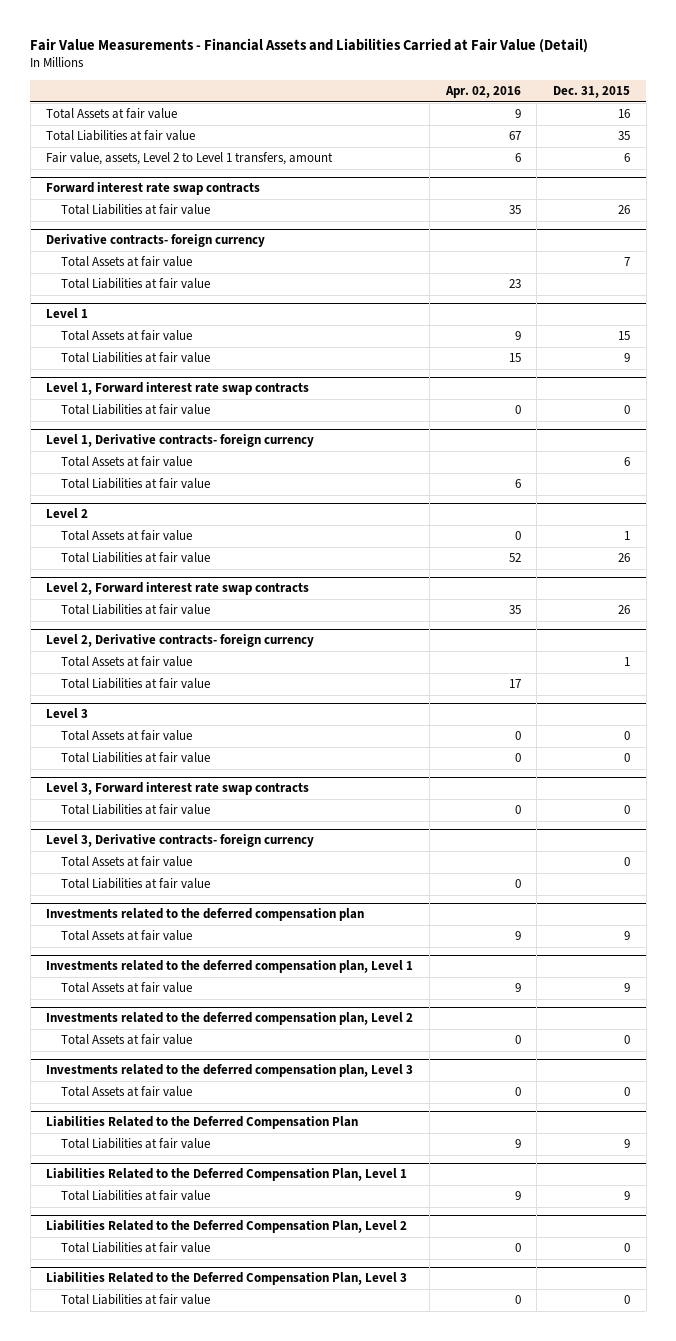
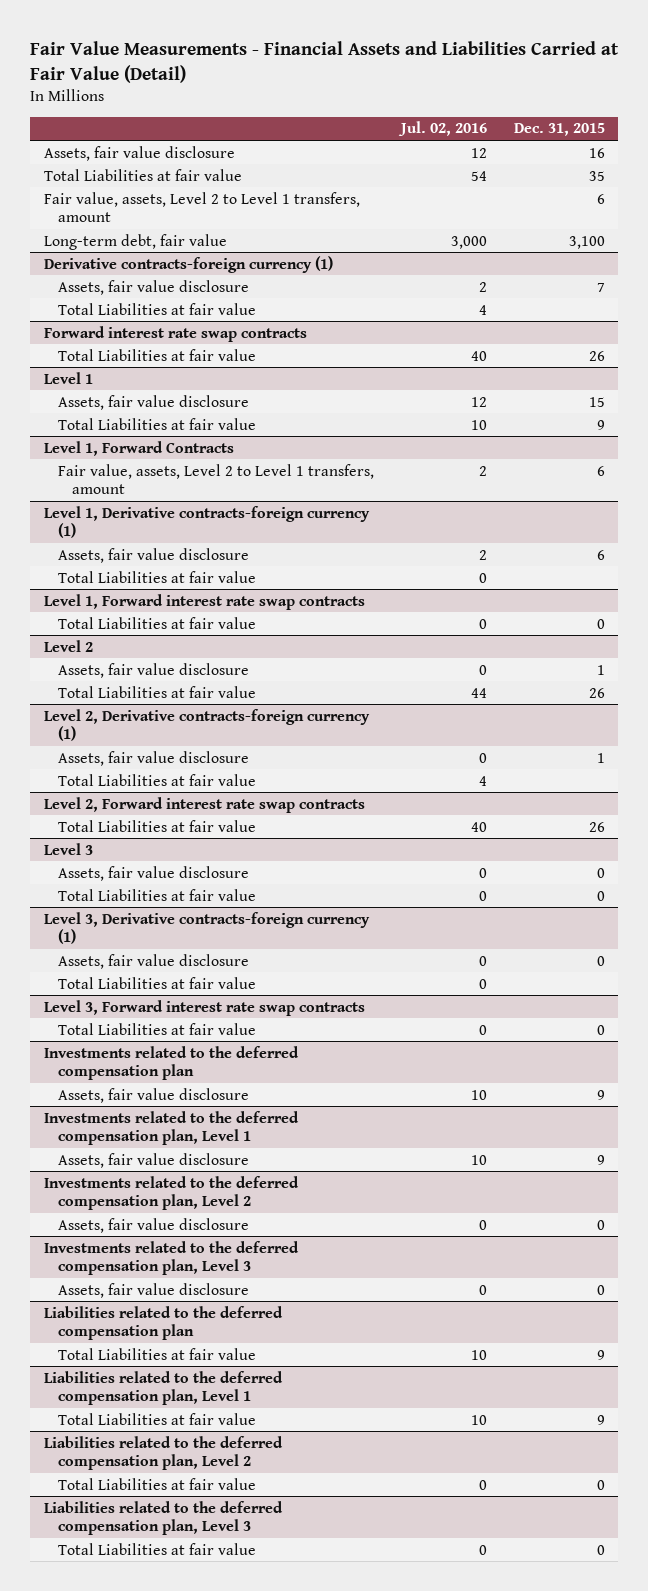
[444,85,521,98] Apr. 02, 2016 -> none
none -> [397,121,487,137] Jul. 02, 2016
[46,108,178,120] Total Assets at fair value -> [43,145,235,161] Assets, fair value disclosure
none -> [43,233,227,250] Long-term debt, fair value
none -> [43,255,333,273] Derivative contracts-foreign currency (1)
none -> [57,279,249,295] Assets, fair value disclosure
none -> [57,302,256,315] Total Liabilities at fair value
[46,234,266,248] Derivative contracts- foreign currency -> none
[60,256,192,268] Total Assets at fair value -> none
[60,278,210,290] Total Liabilities at fair value -> none
[60,330,192,342] Total Assets at fair value -> [57,394,249,410] Assets, fair value disclosure
none -> [43,440,234,456] Level 1, Forward Contracts
none -> [57,463,374,494] Fair value, assets, Level 2 to Level 1 transfers, amount
none -> [43,505,370,538] Level 1, Derivative contracts-foreign currency (1)
none -> [57,547,249,563] Assets, fair value disclosure
none -> [57,570,256,583] Total Liabilities at fair value
[46,434,315,448] Level 1, Derivative contracts- foreign currency -> none
[60,456,192,468] Total Assets at fair value -> none
[60,478,210,490] Total Liabilities at fair value -> none
[60,530,192,542] Total Assets at fair value -> [57,662,249,678] Assets, fair value disclosure
none -> [43,708,370,741] Level 2, Derivative contracts-foreign currency (1)
none -> [57,750,249,766] Assets, fair value disclosure
none -> [57,773,256,786] Total Liabilities at fair value
[46,634,315,648] Level 2, Derivative contracts- foreign currency -> none
[60,656,192,668] Total Assets at fair value -> none
[60,678,210,690] Total Liabilities at fair value -> none
[60,730,192,742] Total Assets at fair value -> [57,865,249,881] Assets, fair value disclosure
none -> [43,911,370,944] Level 3, Derivative contracts-foreign currency (1)
none -> [57,953,249,969] Assets, fair value disclosure
none -> [57,976,256,989] Total Liabilities at fair value
[46,834,315,848] Level 3, Derivative contracts- foreign currency -> none
[60,856,192,868] Total Assets at fair value -> none
[60,878,210,890] Total Liabilities at fair value -> none
[60,930,192,942] Total Assets at fair value -> [57,1087,249,1103] Assets, fair value disclosure
[60,982,192,994] Total Assets at fair value -> [57,1152,249,1168] Assets, fair value disclosure
[60,1034,192,1046] Total Assets at fair value -> [57,1217,249,1233] Assets, fair value disclosure
[60,1086,192,1098] Total Assets at fair value -> [57,1282,249,1298] Assets, fair value disclosure
[46,1116,359,1130] Liabilities Related to the Deferred Compensation Plan -> [43,1305,283,1340] Liabilities related to the deferred compensation plan
[46,1168,408,1182] Liabilities Related to the Deferred Compensation Plan, Level 1 -> [43,1370,283,1405] Liabilities related to the deferred compensation plan, Level 1
[46,1220,408,1234] Liabilities Related to the Deferred Compensation Plan, Level 2 -> [43,1435,283,1470] Liabilities related to the deferred compensation plan, Level 2
[46,1272,408,1286] Liabilities Related to the Deferred Compensation Plan, Level 3 -> [43,1500,283,1535] Liabilities related to the deferred compensation plan, Level 3

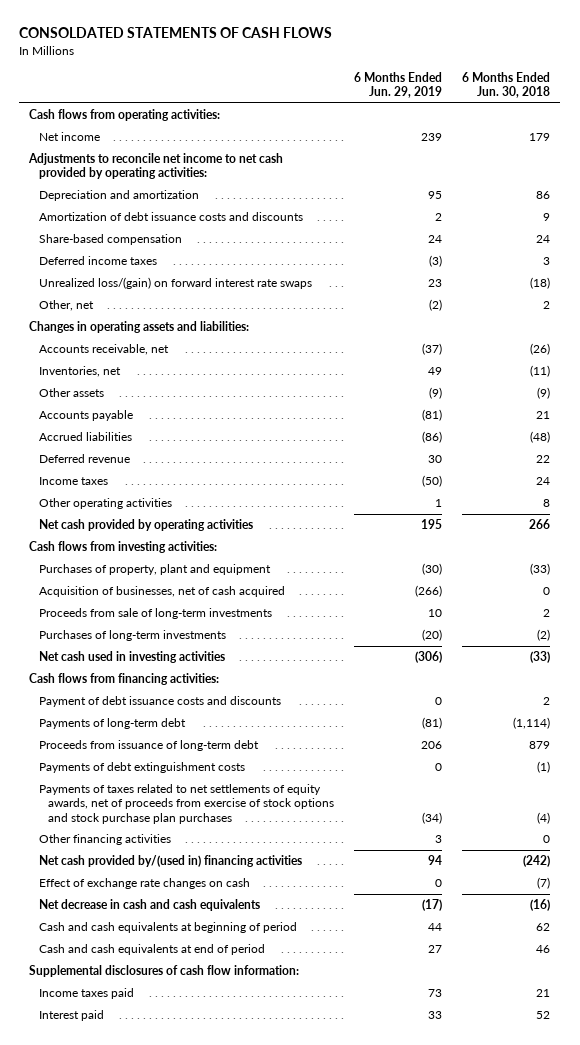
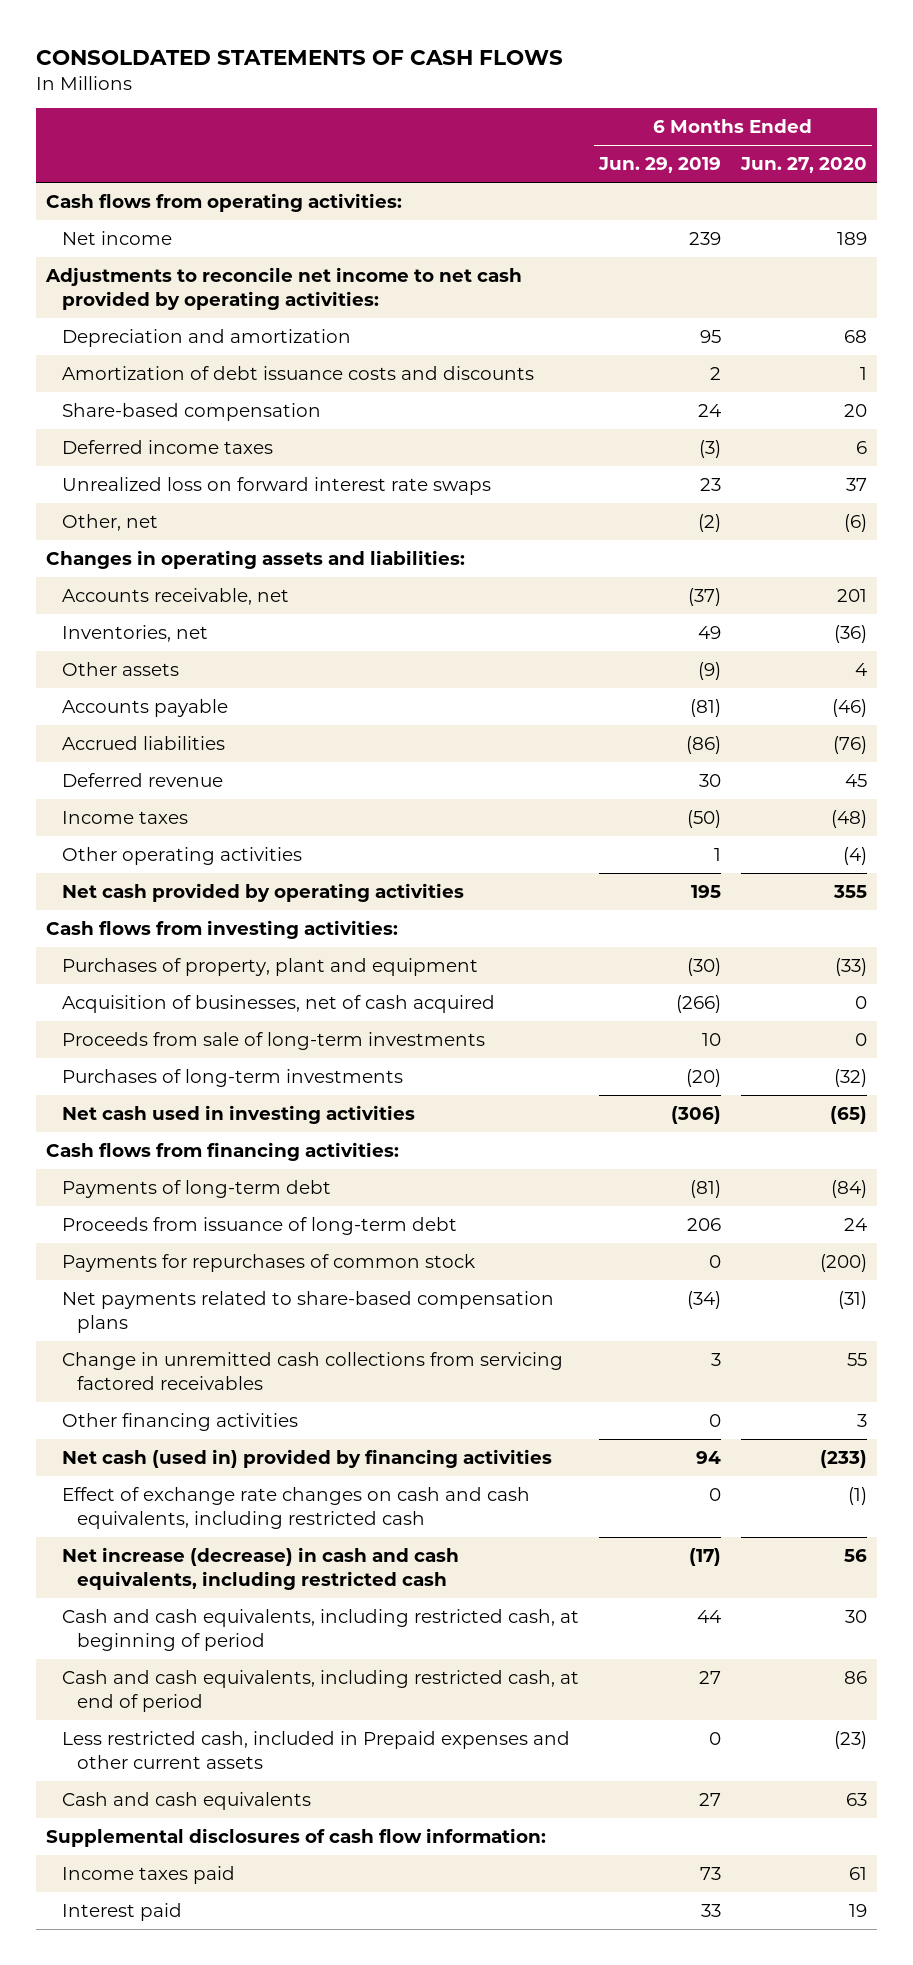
[462,72,551,99] 6 Months Ended Jun. 30, 2018 -> none
none -> [739,157,867,174] Jun. 27, 2020
[38,277,312,290] Unrealized loss/(gain) on forward interest rate swaps -> [61,476,491,495] Unrealized loss on forward interest rate swaps
[38,696,281,708] Payment of debt issuance costs and discounts -> none
[38,762,245,774] Payments of debt extinguishment costs -> none
none -> [61,1253,475,1272] Payments for repurchases of common stock
[38,784,335,824] Payments of taxes related to net settlements of equity awards, net of proceeds from exercise of stock options and stock purchase plan purchases -> [61,1290,554,1333] Net payments related to share-based compensation plans
none -> [61,1351,563,1390] Change in unremitted cash collections from servicing factored receivables
[435,835,443,844] 3 -> [708,1413,721,1427] 0
[38,855,302,868] Net cash provided by/(used in) financing activities -> [61,1448,552,1468] Net cash (used in) provided by financing activities
[38,878,250,890] Effect of exchange rate changes on cash -> [61,1486,530,1529] Effect of exchange rate changes on cash and cash equivalents, including restricted cash
[38,899,260,912] Net decrease in cash and cash equivalents -> [61,1546,459,1590] Net increase (decrease) in cash and cash equivalents, including restricted cash
[38,922,297,934] Cash and cash equivalents at beginning of period -> [61,1608,579,1651] Cash and cash equivalents, including restricted cash, at beginning of period
[38,944,265,956] Cash and cash equivalents at end of period -> [61,1669,579,1712] Cash and cash equivalents, including restricted cash, at end of period
none -> [61,1730,570,1769] Less restricted cash, included in Prepaid expenses and other current assets
none -> [61,1791,311,1810] Cash and cash equivalents

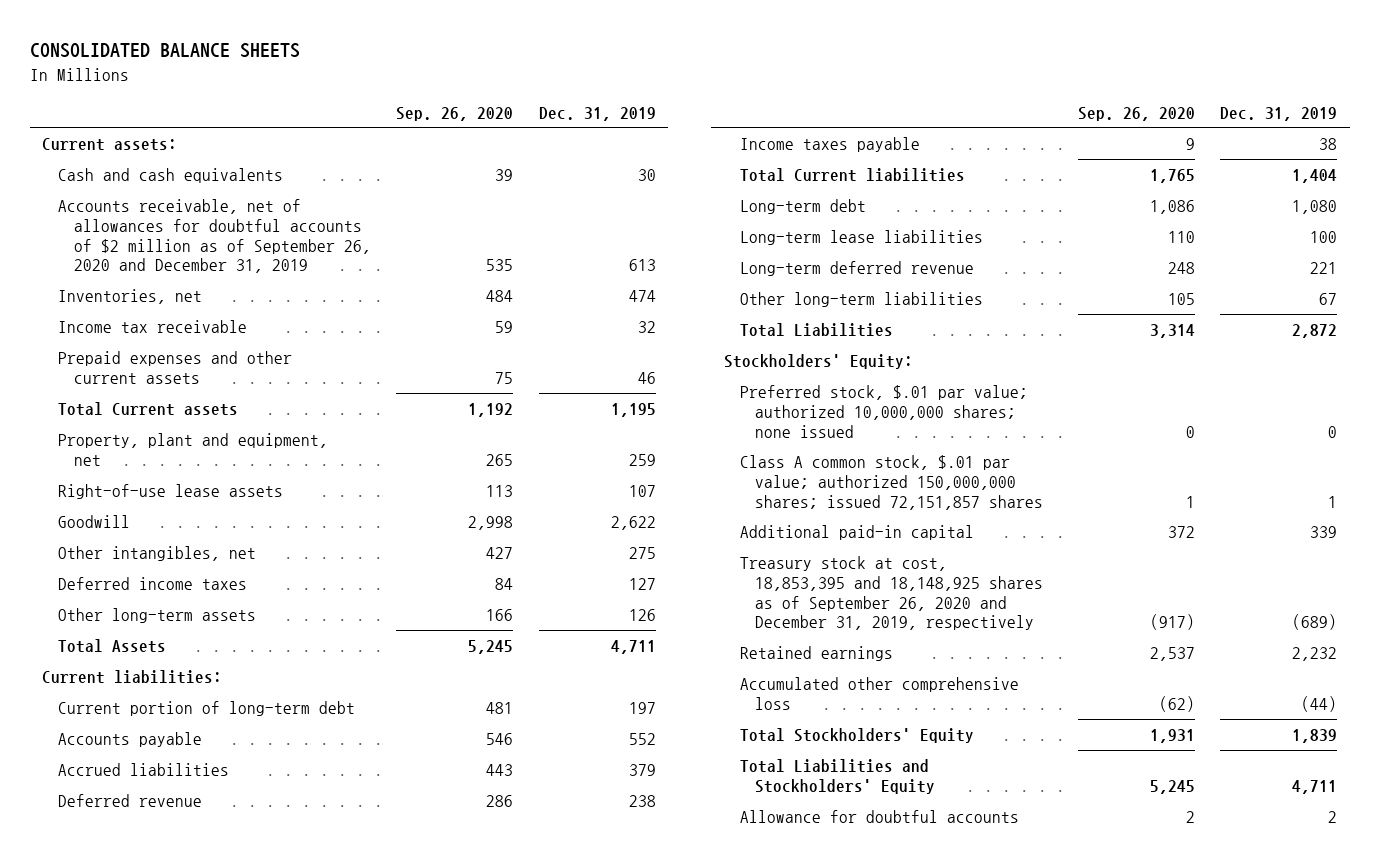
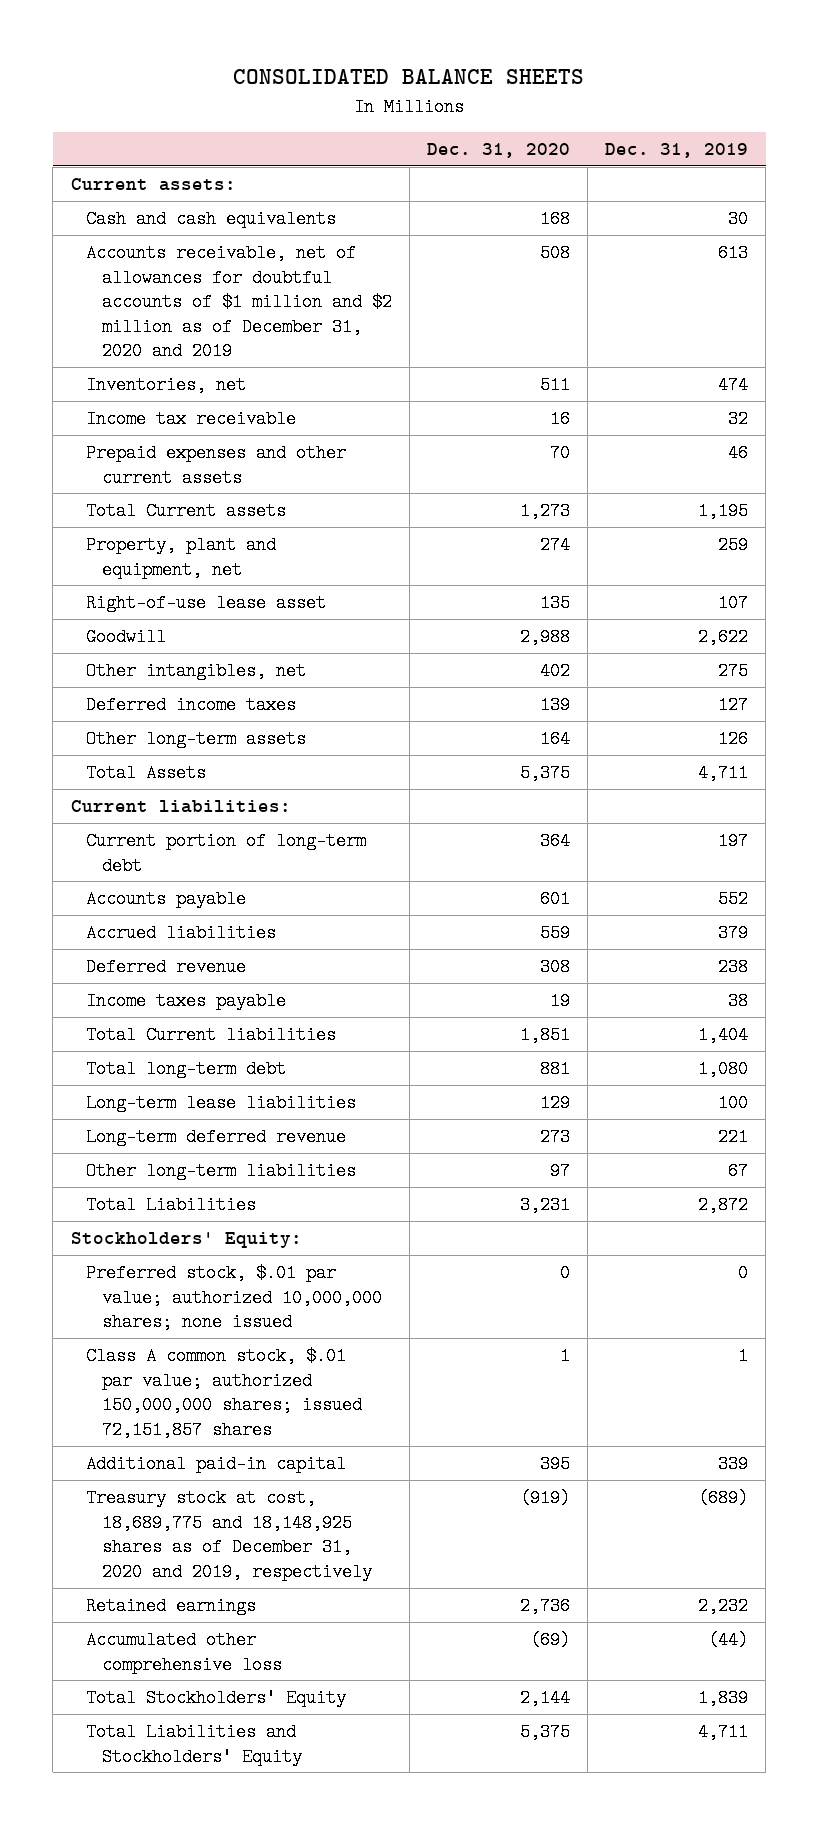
[396,106,514,121] Sep. 26, 2020 -> none
none -> [426,142,570,158] Dec. 31, 2020
[57,198,371,274] Accounts receivable, net of allowances for doubtful accounts of $2 million as of September 26, 2020 and December 31, 2019 -> [86,244,392,361] Accounts receivable, net of allowances for doubtful accounts of $1 million and $2 million as of December 31, 2020 and 2019
[57,483,283,499] Right-of-use lease assets -> [86,594,327,613] Right-of-use lease asset
[739,198,866,214] Long-term debt -> [86,1060,287,1079] Total long-term debt
[739,555,1044,631] Treasury stock at cost, 18,853,395 and 18,148,925 shares as of September 26, 2020 and December 31, 2019, respectively -> [86,1489,372,1581] Treasury stock at cost, 18,689,775 and 18,148,925 shares as of December 31, 2020 and 2019, respectively
[739,809,1019,823] Allowance for doubtful accounts -> none

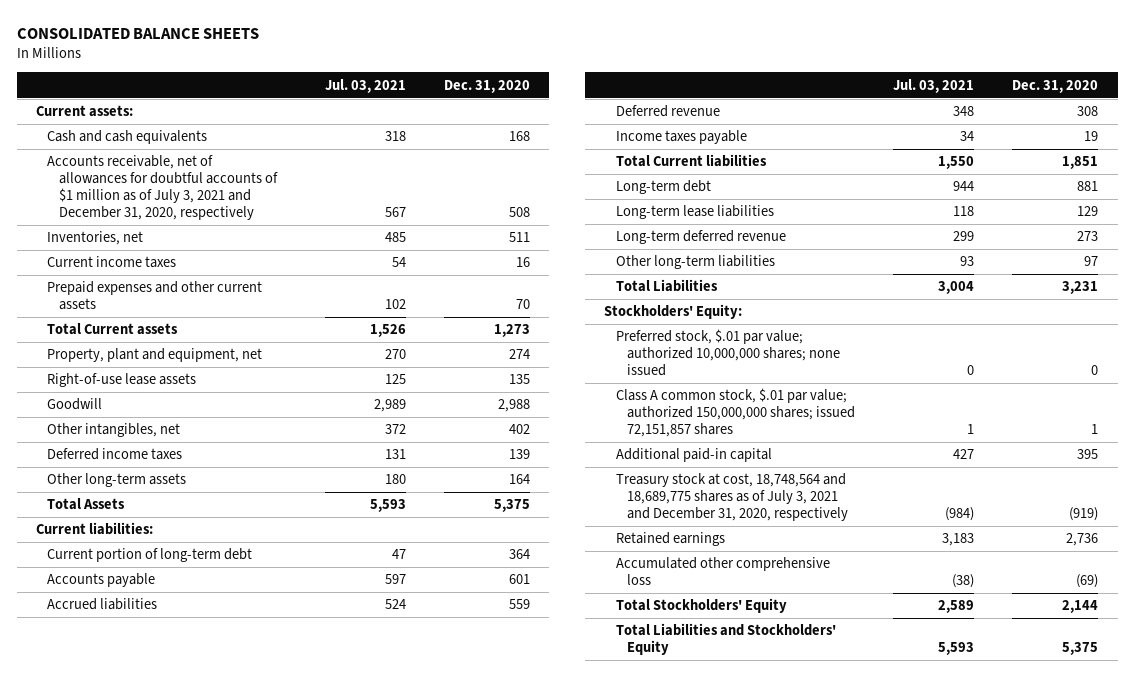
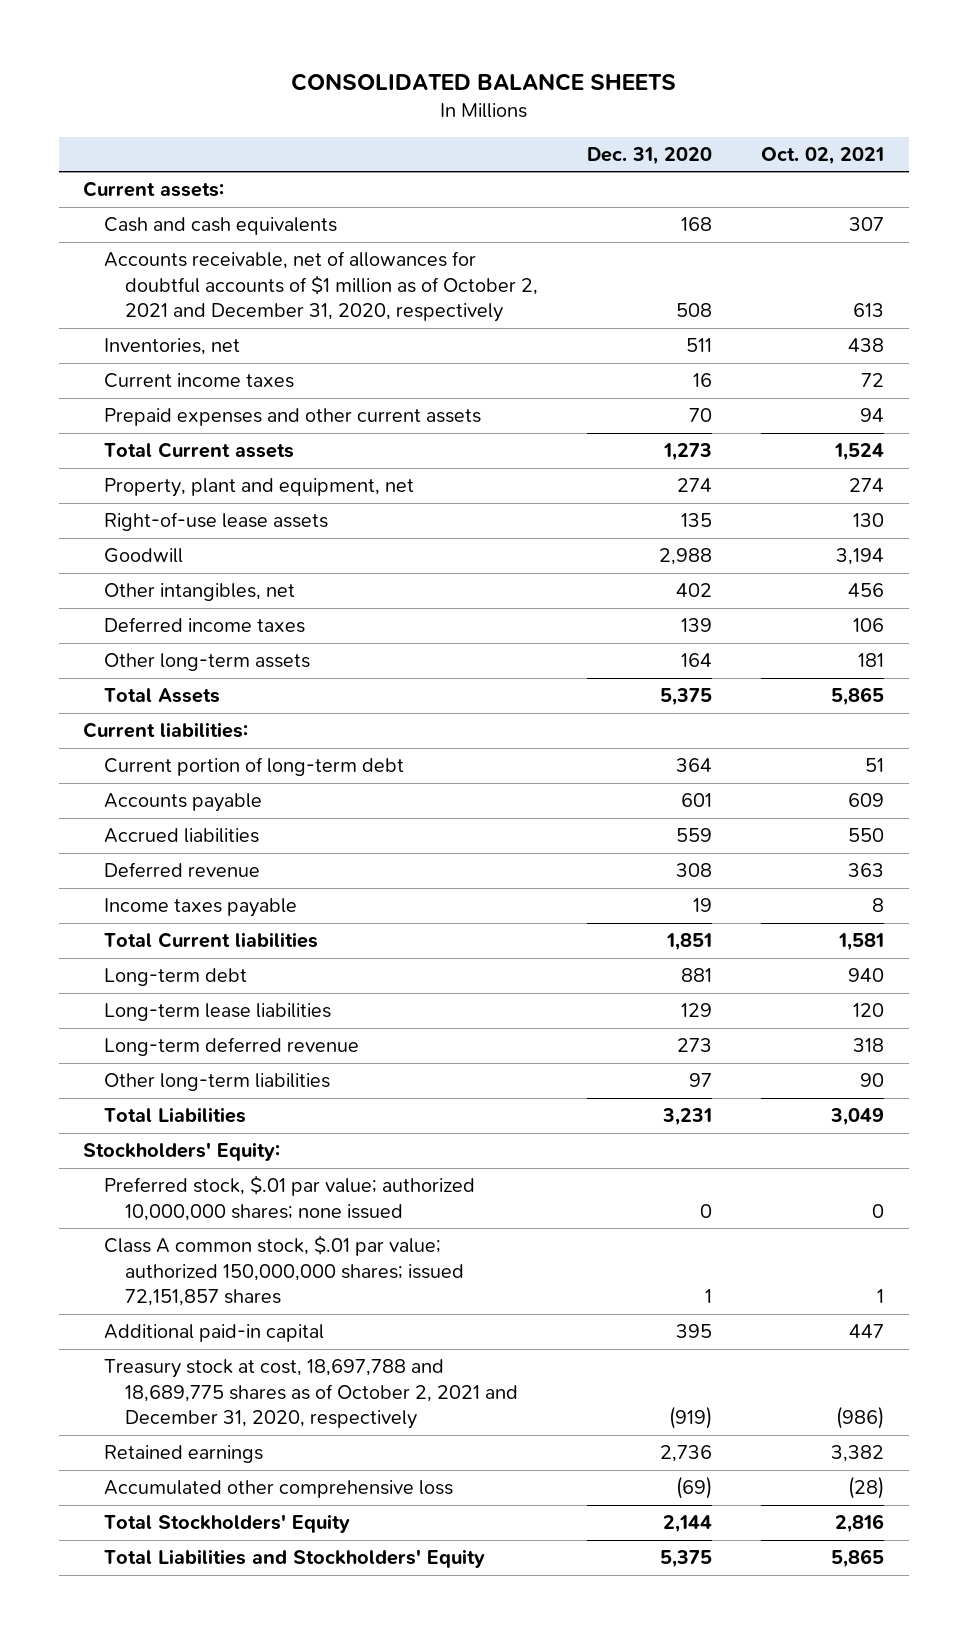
[324,78,406,93] Jul. 03, 2021 -> none
none -> [761,146,885,165] Oct. 02, 2021
[47,155,278,220] Accounts receivable, net of allowances for doubtful accounts of $1 million as of July 3, 2021 and December 31, 2020, respectively -> [104,251,538,323] Accounts receivable, net of allowances for doubtful accounts of $1 million as of October 2, 2021 and December 31, 2020, respectively
[615,473,848,521] Treasury stock at cost, 18,748,564 and 18,689,775 shares as of July 3, 2021 and December 31, 2020, respectively -> [104,1359,518,1430] Treasury stock at cost, 18,697,788 and 18,689,775 shares as of October 2, 2021 and December 31, 2020, respectively

